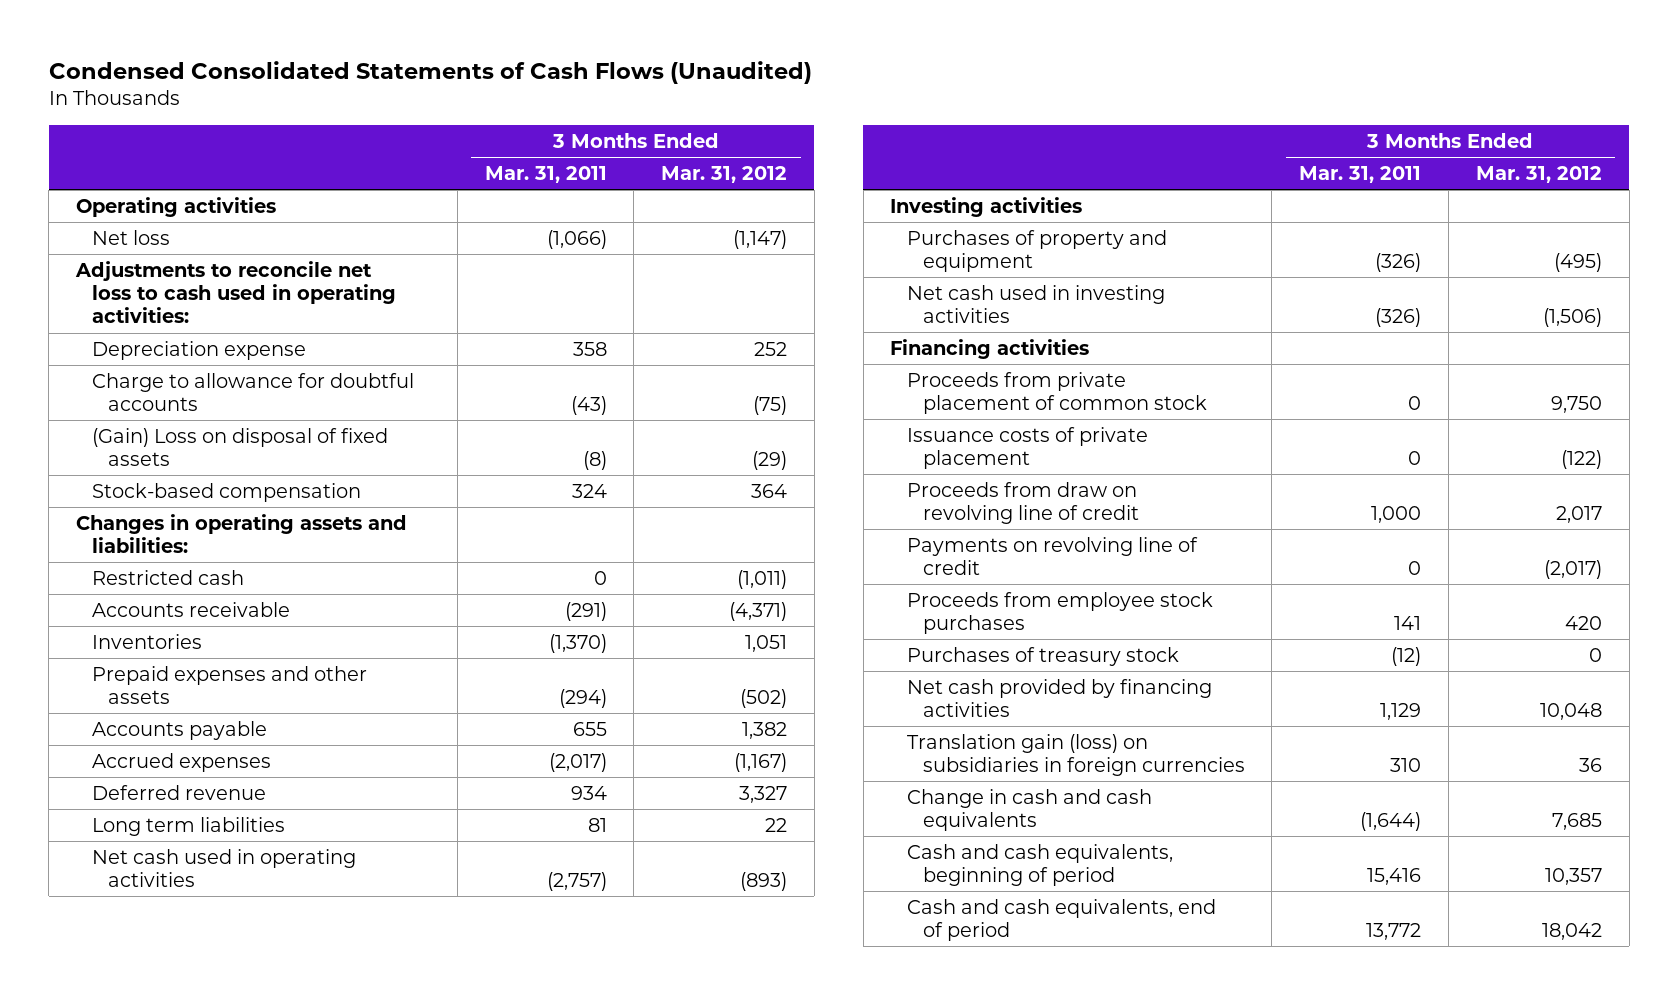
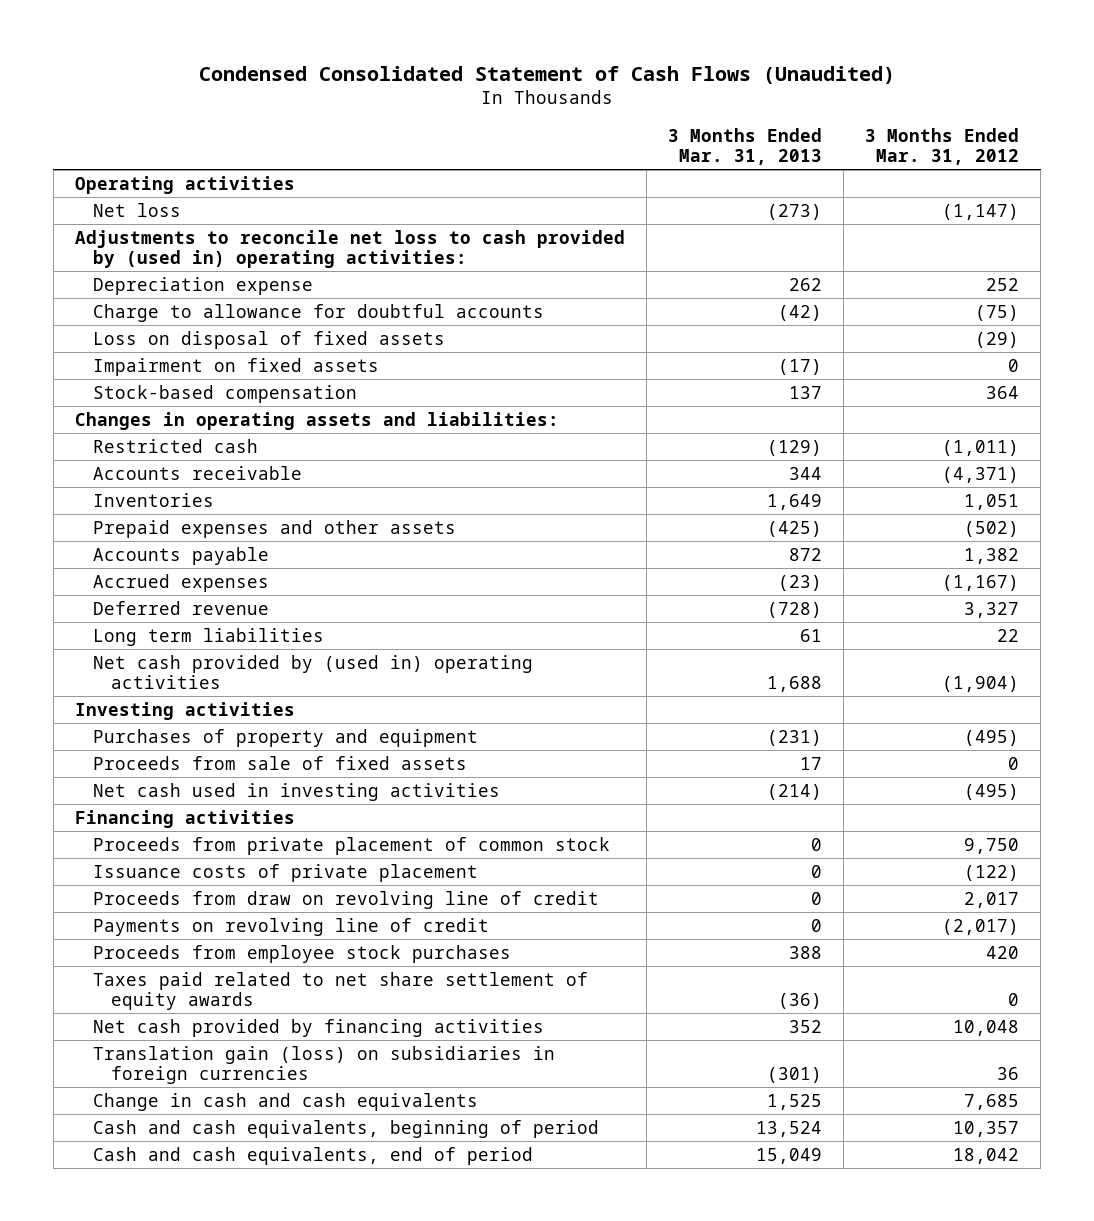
[48,60,812,84] Condensed Consolidated Statements of Cash Flows (Unaudited) -> [199,65,896,84] Condensed Consolidated Statement of Cash Flows (Unaudited)
[484,166,607,184] Mar. 31, 2011 -> none
none -> [668,127,823,166] 3 Months Ended Mar. 31, 2013
[74,260,396,324] Adjustments to reconcile net loss to cash used in operating activities: -> [74,229,625,269] Adjustments to reconcile net loss to cash provided by (used in) operating activities:
[91,427,388,467] (Gain) Loss on disposal of fixed assets -> [92,330,445,349] Loss on disposal of fixed assets
none -> [92,357,379,376] Impairment on fixed assets
[91,848,356,888] Net cash used in operating activities -> [92,654,533,690] Net cash provided by (used in) operating activities
[740,872,788,892] (893) -> [942,676,1020,693] (1,904)
none -> [92,755,467,770] Proceeds from sale of fixed assets
[1542,308,1602,328] (1,506) -> [964,783,1020,800] (495)
[906,646,1179,666] Purchases of treasury stock -> none
none -> [92,971,588,1011] Taxes paid related to net share settlement of equity awards

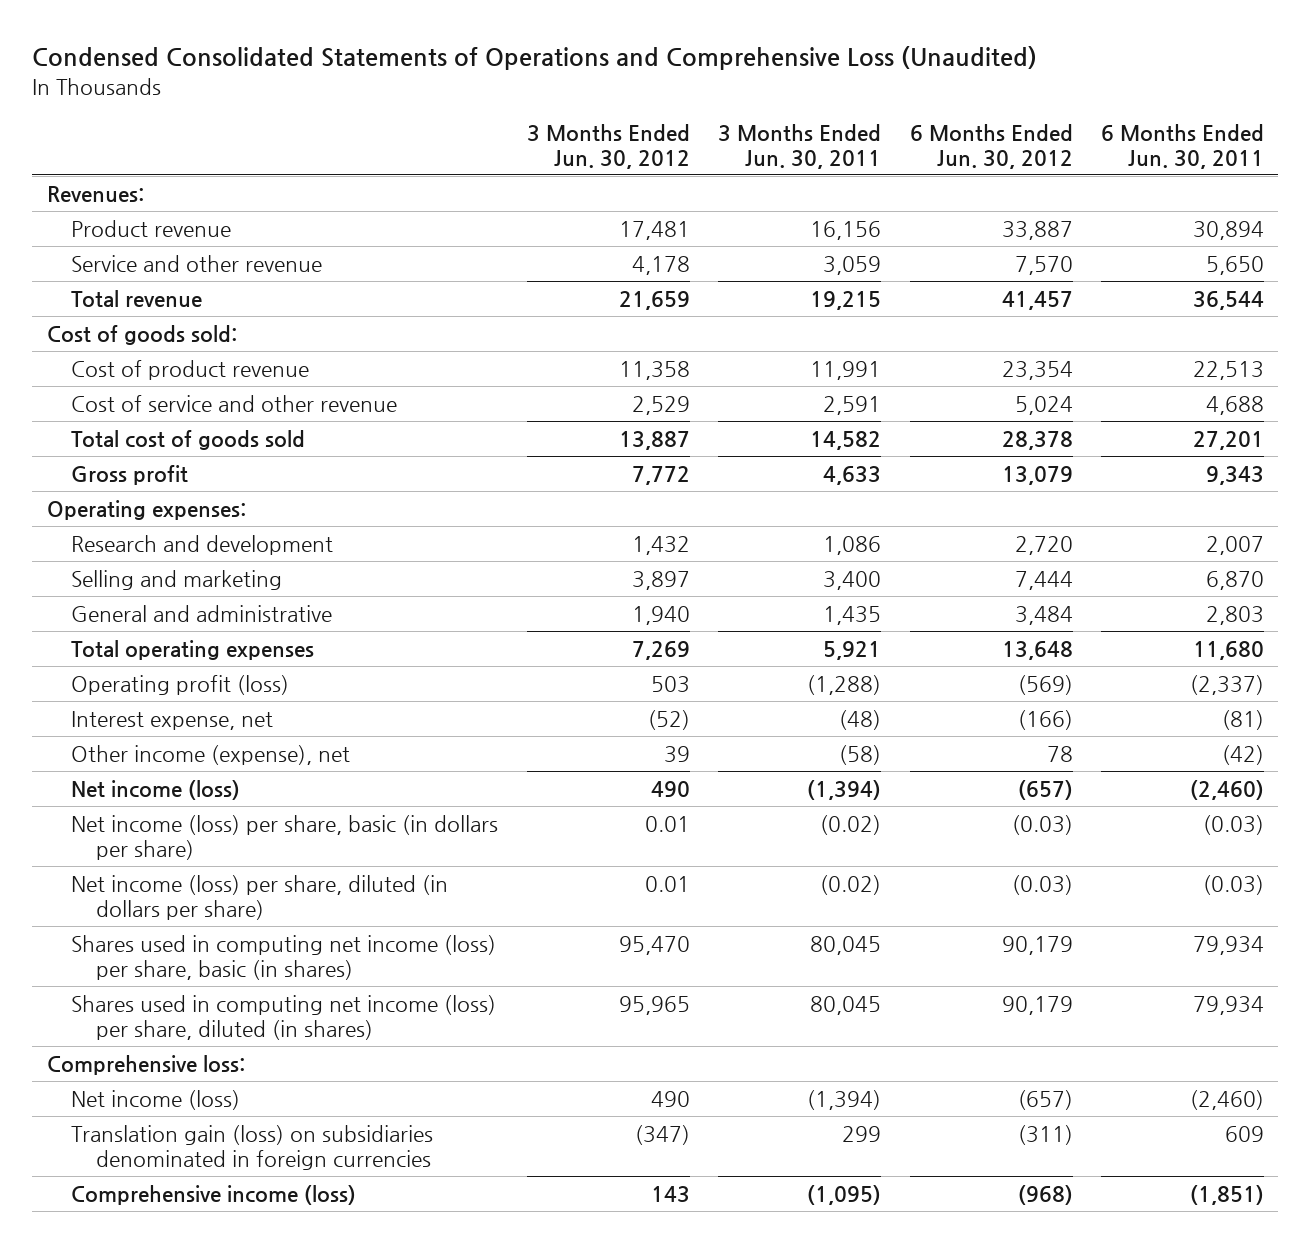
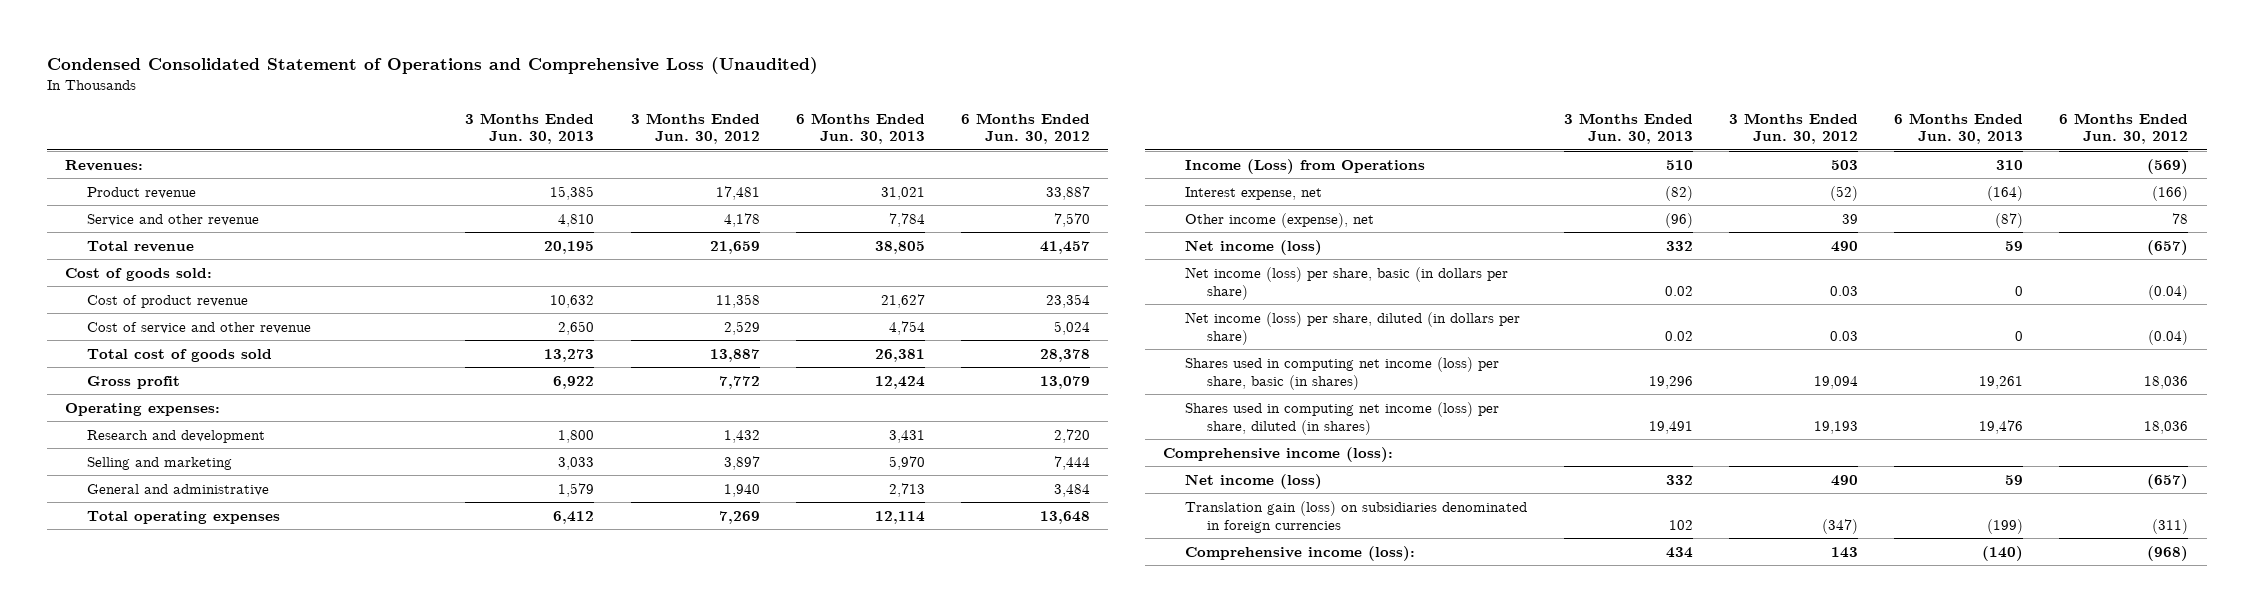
[32,46,1038,71] Condensed Consolidated Statements of Operations and Comprehensive Loss (Unaudited) -> [46,56,818,74] Condensed Consolidated Statement of Operations and Comprehensive Loss (Unaudited)
[718,123,882,169] 3 Months Ended Jun. 30, 2011 -> none
[1101,123,1265,169] 6 Months Ended Jun. 30, 2011 -> none
none -> [465,112,595,145] 3 Months Ended Jun. 30, 2013
none -> [795,112,925,145] 6 Months Ended Jun. 30, 2013
[71,674,290,695] Operating profit (loss) -> [1185,158,1426,174] Income (Loss) from Operations
[644,815,690,832] 0.01 -> [1829,285,1858,296] 0.03
[1011,814,1073,835] (0.03) -> [2148,284,2189,300] (0.04)
[644,875,690,892] 0.01 -> [1829,330,1858,341] 0.03
[1011,874,1073,895] (0.03) -> [2148,329,2189,345] (0.04)
[618,935,690,955] 95,470 -> [1813,375,1858,389] 19,094
[1001,935,1073,955] 90,179 -> [2144,375,2189,389] 18,036
[618,995,690,1015] 95,965 -> [1813,420,1858,434] 19,193
[1001,995,1073,1015] 90,179 -> [2144,420,2189,434] 18,036
[46,1054,245,1075] Comprehensive loss: -> [1163,446,1394,462] Comprehensive income (loss):
[71,1184,357,1205] Comprehensive income (loss) -> [1185,545,1416,561] Comprehensive income (loss):

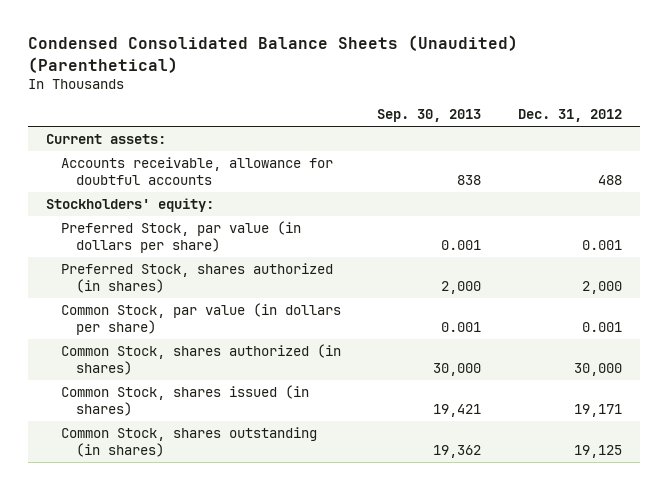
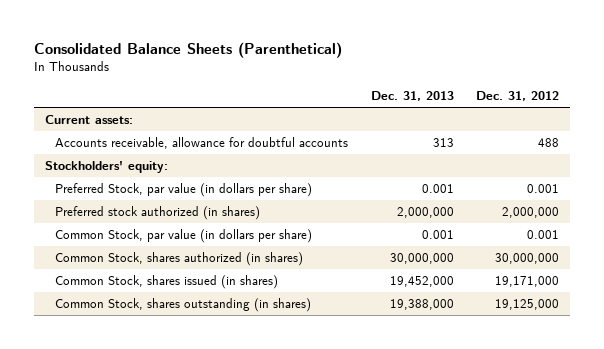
[28,35,519,73] Condensed Consolidated Balance Sheets (Unaudited) (Parenthetical) -> [33,41,342,58] Consolidated Balance Sheets (Parenthetical)
[377,109,482,123] Sep. 30, 2013 -> none
none -> [370,91,454,102] Dec. 31, 2013
[61,262,334,293] Preferred Stock, shares authorized (in shares) -> [55,206,261,221] Preferred stock authorized (in shares)
[581,280,622,294] 2,000 -> [502,207,560,219] 2,000,000
[573,362,622,376] 30,000 -> [495,253,560,265] 30,000,000
[573,403,622,417] 19,171 -> [495,276,560,288] 19,171,000
[573,444,622,458] 19,125 -> [495,299,560,311] 19,125,000

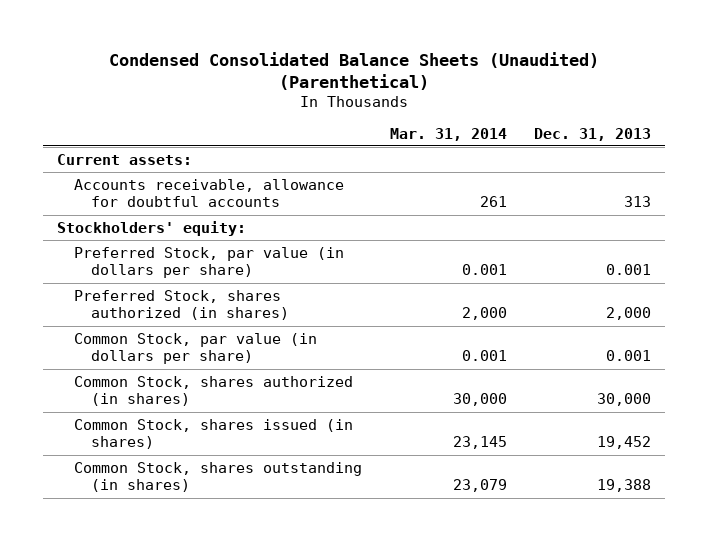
[33,41,342,58] Consolidated Balance Sheets (Parenthetical) -> [109,51,600,90] Condensed Consolidated Balance Sheets (Unaudited) (Parenthetical)
[476,91,560,102] Dec. 31, 2012 -> none
none -> [389,127,507,141] Mar. 31, 2014
[55,206,261,221] Preferred stock authorized (in shares) -> [74,289,290,321] Preferred Stock, shares authorized (in shares)
[396,207,454,219] 2,000,000 -> [606,307,652,321] 2,000
[389,253,454,265] 30,000,000 -> [597,393,652,407] 30,000
[389,276,454,288] 19,452,000 -> [597,436,652,450] 19,452
[389,299,454,311] 19,388,000 -> [597,479,652,493] 19,388

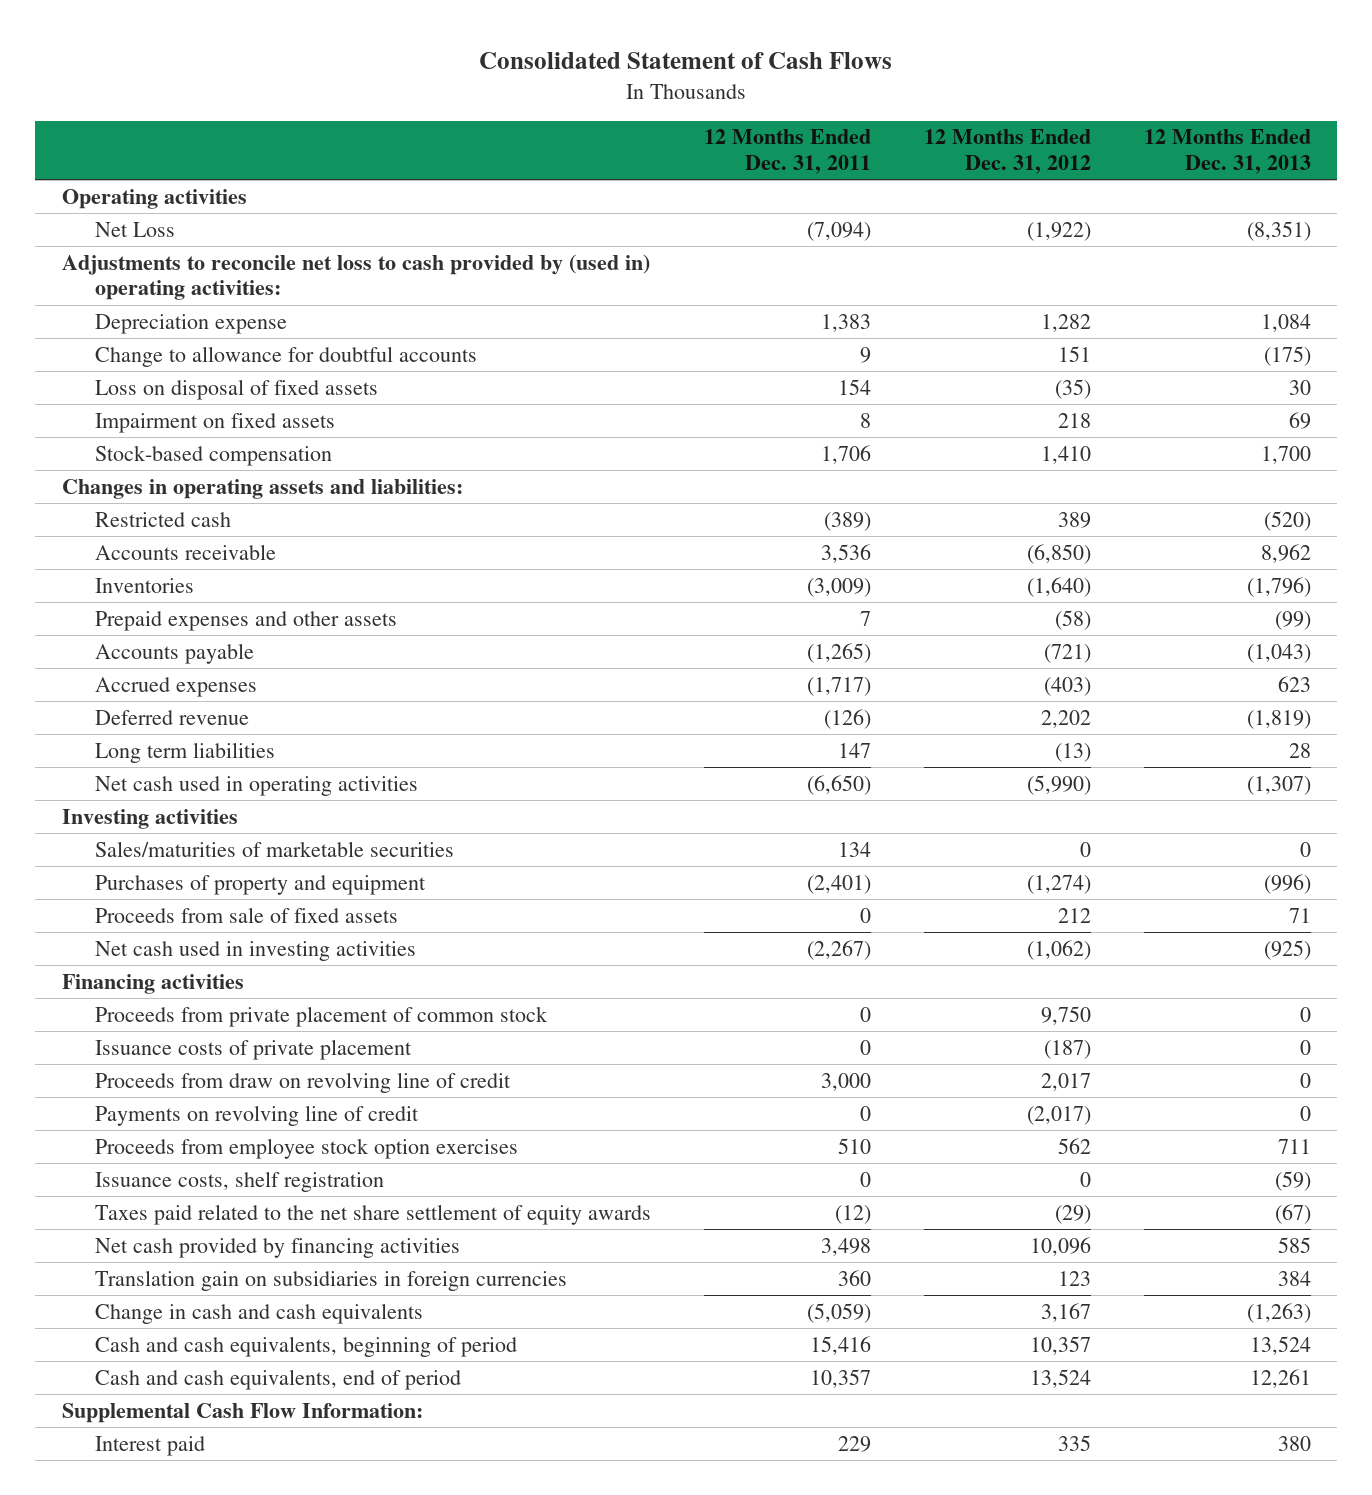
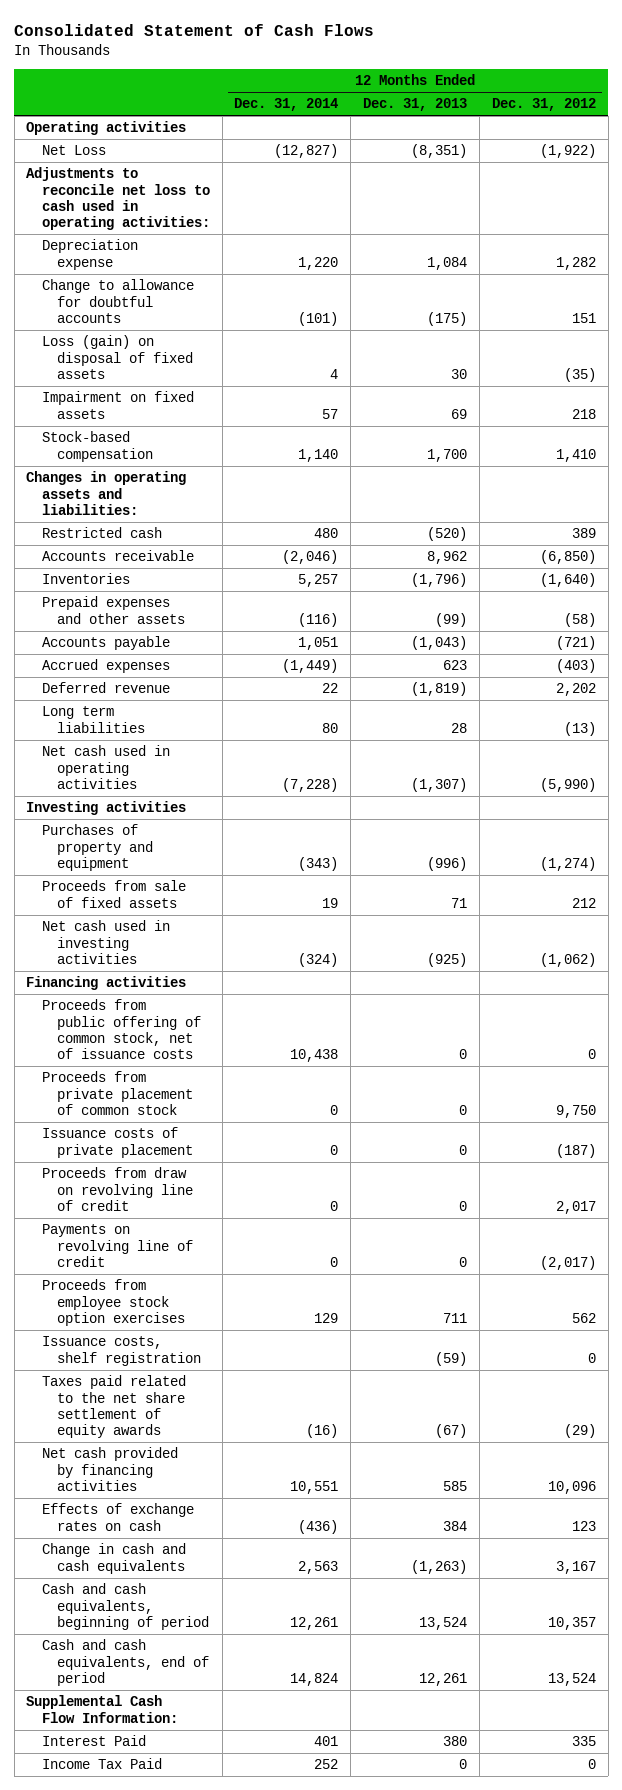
[703,129,871,174] 12 Months Ended Dec. 31, 2011 -> none
none -> [234,98,339,112] Dec. 31, 2014
[61,253,650,301] Adjustments to reconcile net loss to cash provided by (used in) operating activities: -> [26,167,210,231] Adjustments to reconcile net loss to cash used in operating activities:
[95,378,379,400] Loss on disposal of fixed assets -> [41,335,194,379] Loss (gain) on disposal of fixed assets
[95,840,455,857] Sales/maturities of marketable securities -> none
none -> [41,999,202,1060] Proceeds from public offering of common stock, net of issuance costs
[95,1269,568,1291] Translation gain on subsidiaries in foreign currencies -> [41,1503,194,1531] Effects of exchange rates on cash
[95,1435,206,1456] Interest paid -> [41,1735,146,1747] Interest Paid
none -> [41,1758,162,1770] Income Tax Paid

